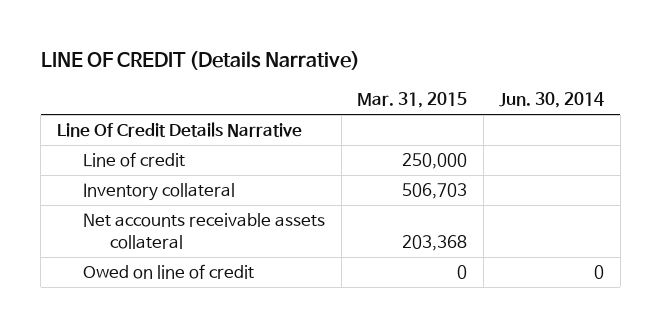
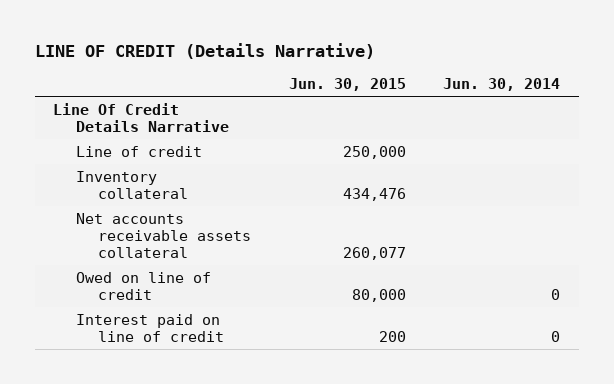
[357,92,468,109] Mar. 31, 2015 -> none
none -> [288,77,406,91] Jun. 30, 2015
none -> [75,313,224,342] Interest paid on line of credit

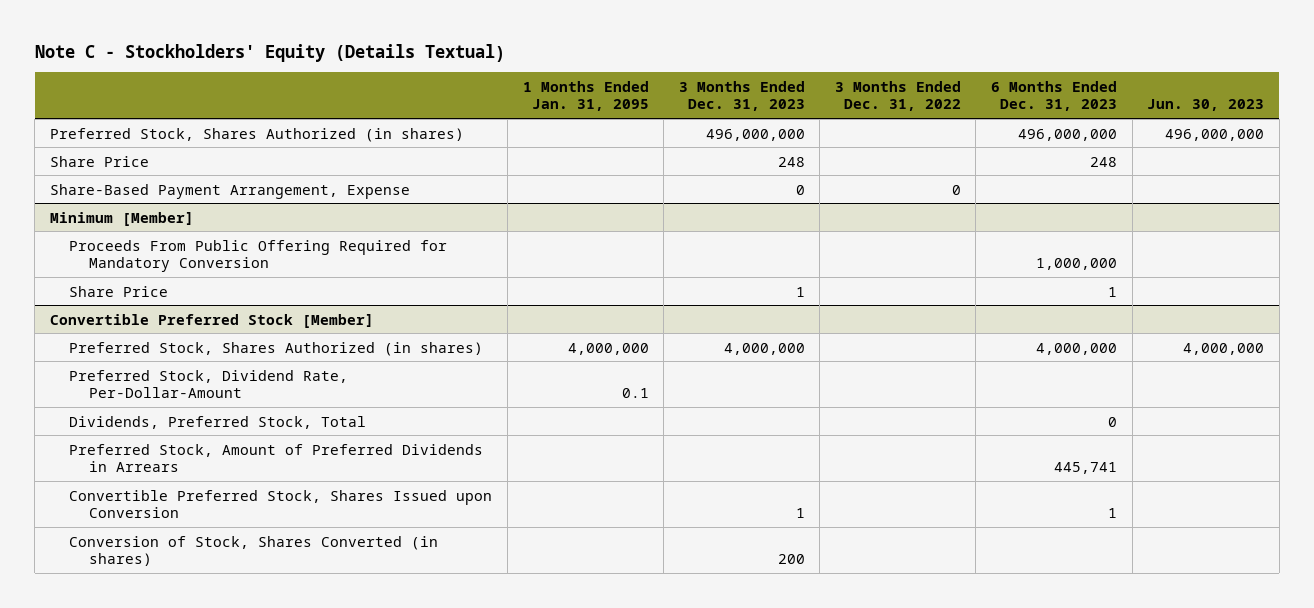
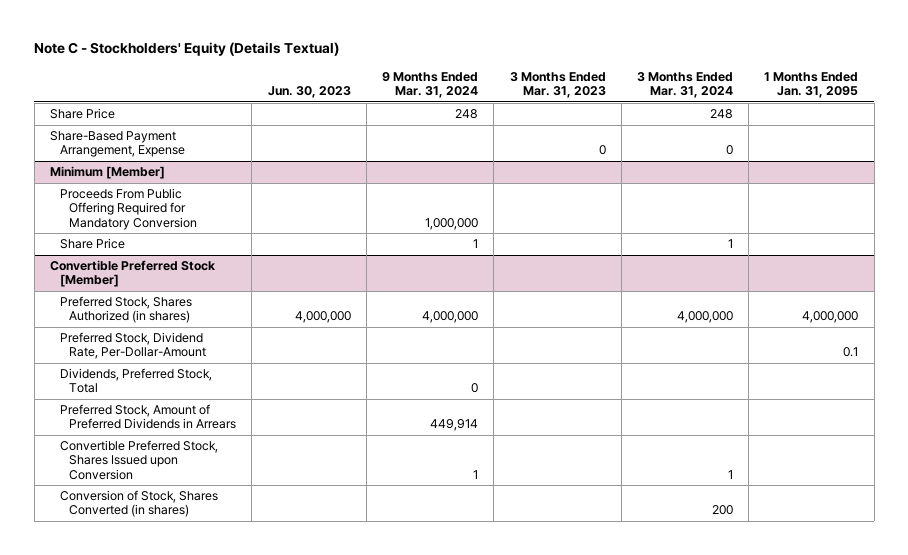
[678,80,805,112] 3 Months Ended Dec. 31, 2023 -> none
[834,80,961,112] 3 Months Ended Dec. 31, 2022 -> none
[990,80,1117,112] 6 Months Ended Dec. 31, 2023 -> none
none -> [382,71,479,99] 9 Months Ended Mar. 31, 2024
none -> [509,71,606,99] 3 Months Ended Mar. 31, 2023
none -> [636,71,733,99] 3 Months Ended Mar. 31, 2024
[49,127,464,142] Preferred Stock, Shares Authorized (in shares) -> none

